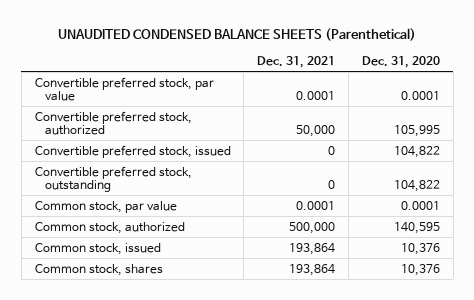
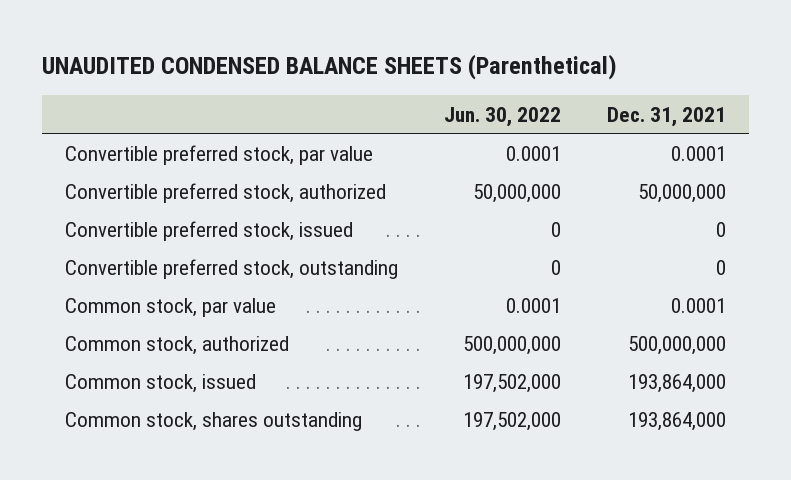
[361,55,440,68] Dec. 31, 2020 -> none
none -> [444,106,562,127] Jun. 30, 2022
[296,125,336,138] 50,000 -> [638,183,727,203] 50,000,000
[289,221,336,234] 500,000 -> [628,335,727,355] 500,000,000
[289,242,336,255] 193,864 -> [628,373,727,393] 193,864,000
[34,263,163,276] Common stock, shares -> [64,411,362,431] Common stock, shares outstanding
[289,263,336,276] 193,864 -> [628,411,727,431] 193,864,000

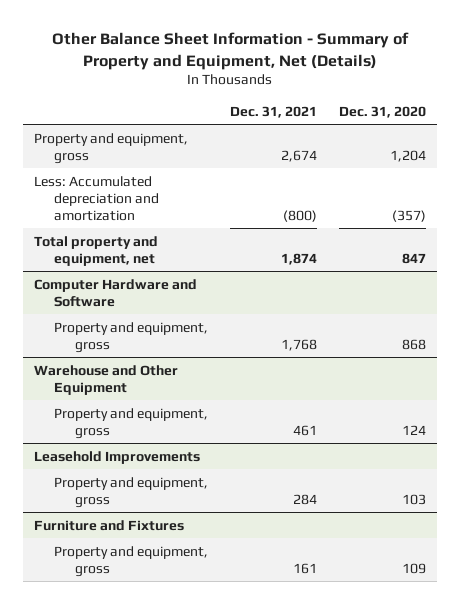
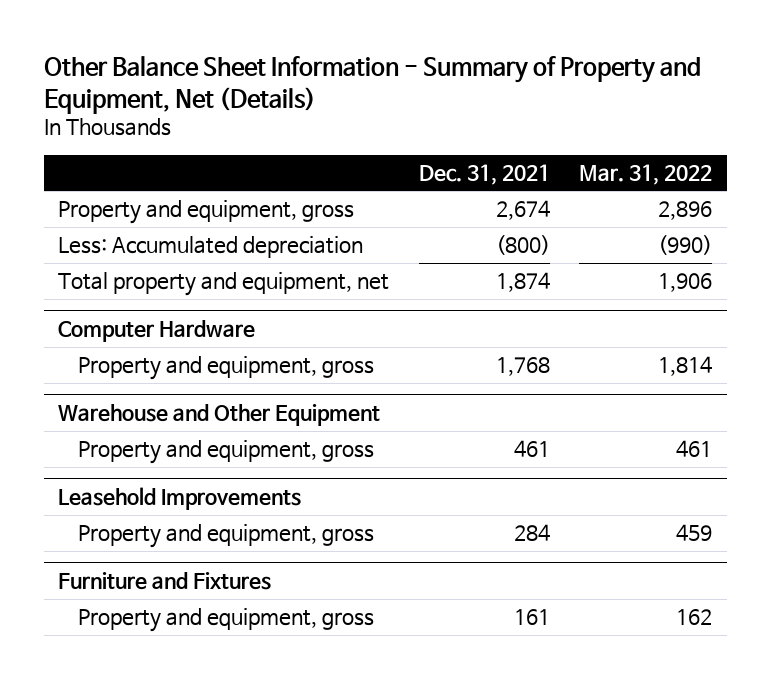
[339,105,427,118] Dec. 31, 2020 -> none
none -> [578,163,712,185] Mar. 31, 2022
[33,175,160,221] Less: Accumulated depreciation and amortization -> [58,236,364,259] Less: Accumulated depreciation
[33,278,197,307] Computer Hardware and Software -> [58,320,256,343] Computer Hardware

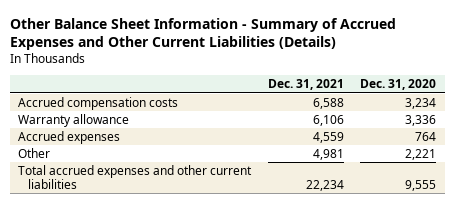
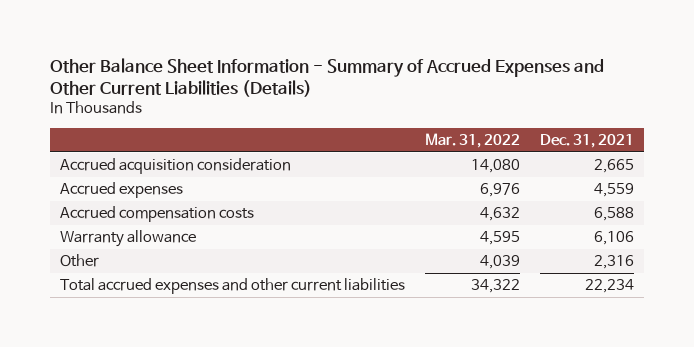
[360,79,437,91] Dec. 31, 2020 -> none
none -> [424,132,520,148] Mar. 31, 2022
none -> [59,158,291,175] Accrued acquisition consideration
[18,130,121,144] Accrued expenses -> [59,182,183,199] Accrued expenses
[312,148,344,160] 4,981 -> [594,255,635,270] 2,316

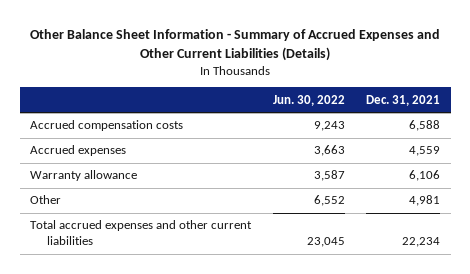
[424,132,520,148] Mar. 31, 2022 -> none
none -> [272,94,345,106] Jun. 30, 2022
[59,158,291,175] Accrued acquisition consideration -> none
[59,182,183,199] Accrued expenses -> [30,145,127,157] Accrued expenses
[594,255,635,270] 2,316 -> [408,195,440,207] 4,981

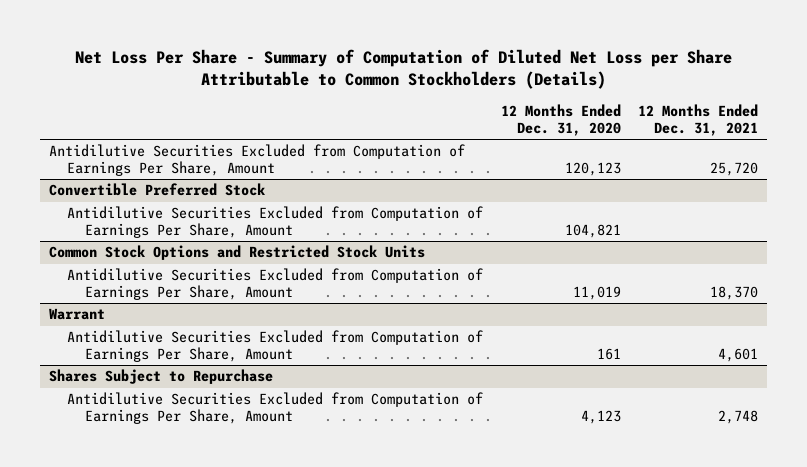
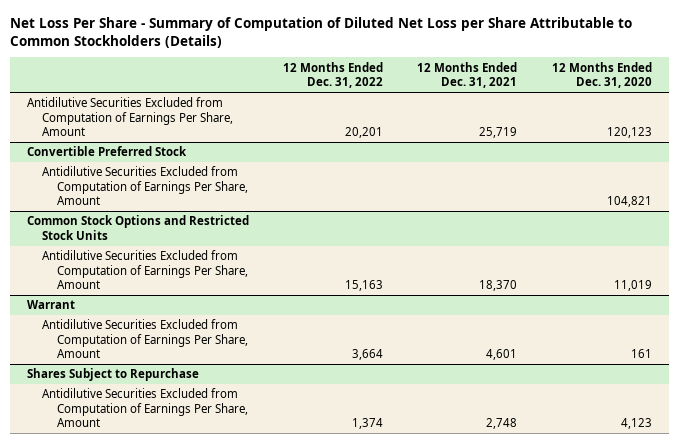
none -> [283,61,384,89] 12 Months Ended Dec. 31, 2022
[710,162,759,177] 25,720 -> [479,126,518,138] 25,719

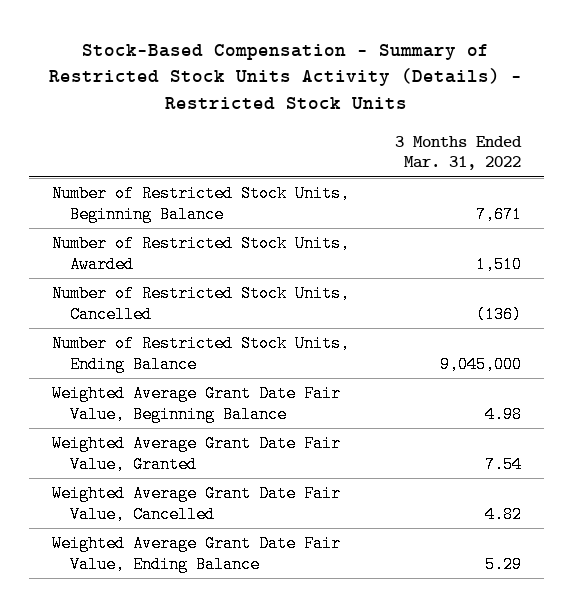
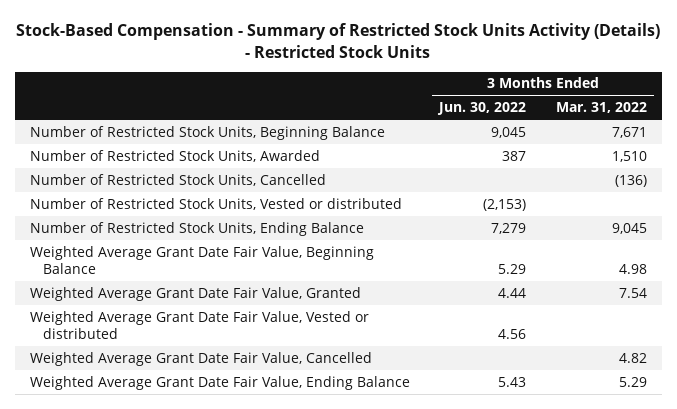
none -> [437,102,527,116] Jun. 30, 2022
none -> [29,197,402,210] Number of Restricted Stock Units, Vested or distributed
[439,355,522,373] 9,045,000 -> [612,222,648,234] 9,045
none -> [29,310,369,339] Weighted Average Grant Date Fair Value, Vested or distributed

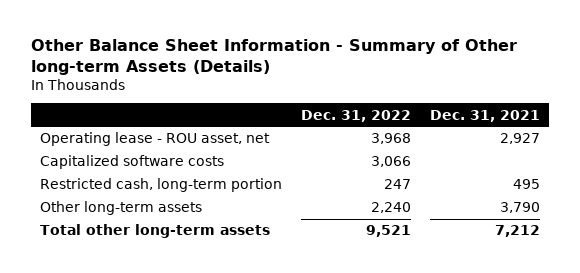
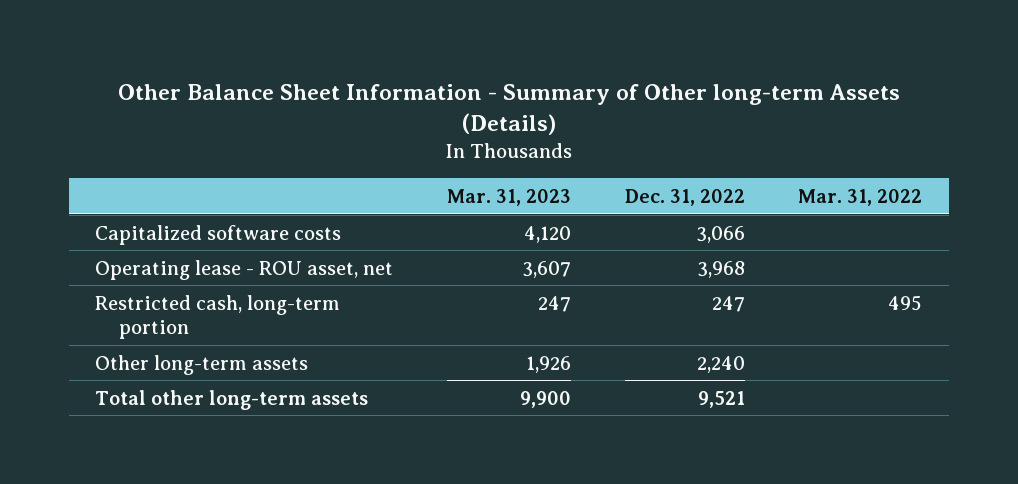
[429,109,540,122] Dec. 31, 2021 -> none
none -> [446,189,571,207] Mar. 31, 2023
none -> [798,189,923,207] Mar. 31, 2022
[40,132,271,147] Operating lease - ROU asset, net -> [95,259,394,280] Operating lease - ROU asset, net

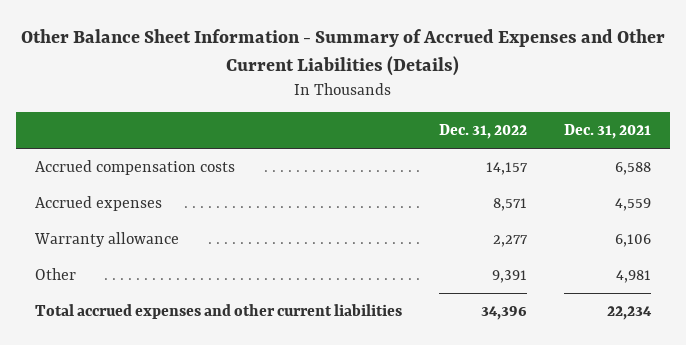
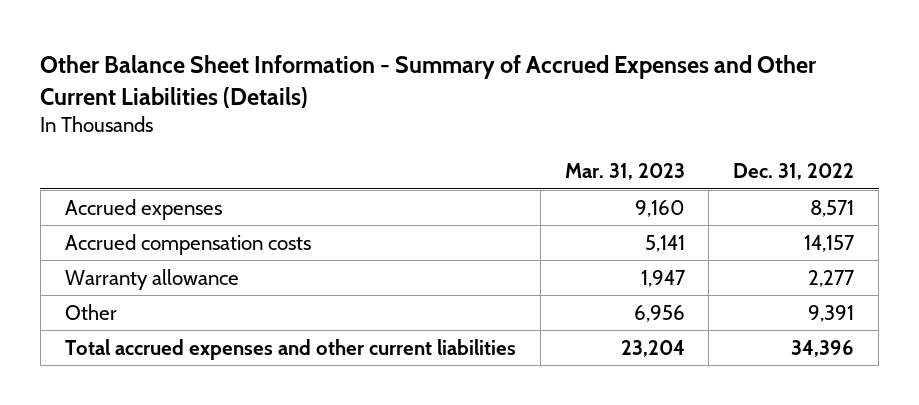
[563,124,651,140] Dec. 31, 2021 -> none
none -> [564,163,685,181] Mar. 31, 2023
[34,160,235,176] Accrued compensation costs -> [64,233,311,255] Accrued compensation costs

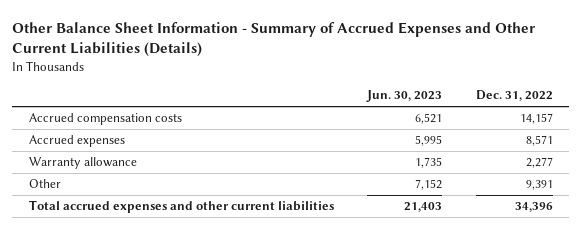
[564,163,685,181] Mar. 31, 2023 -> none
none -> [366,90,443,103] Jun. 30, 2023
[64,198,222,220] Accrued expenses -> [28,135,125,148] Accrued expenses

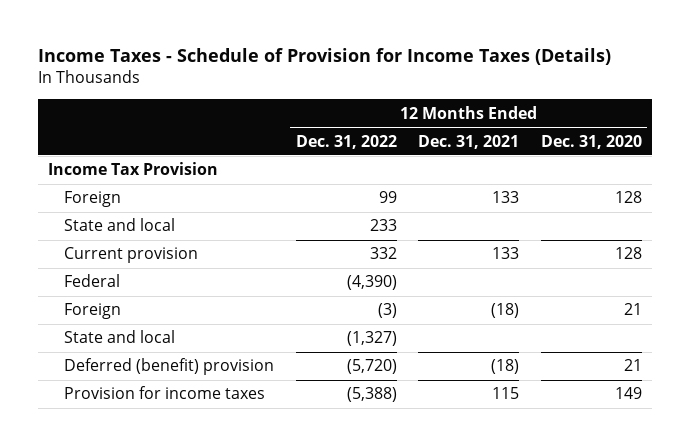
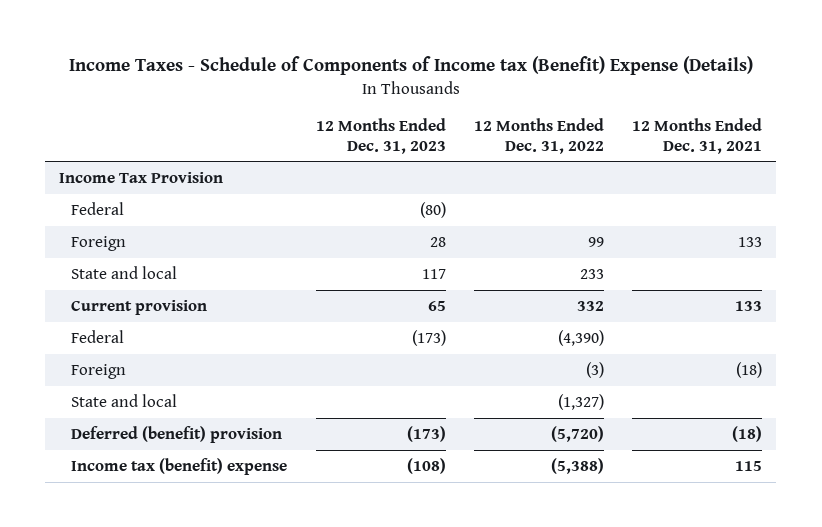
[37,48,611,66] Income Taxes - Schedule of Provision for Income Taxes (Details) -> [68,56,753,76] Income Taxes - Schedule of Components of Income tax (Benefit) Expense (Details)
[540,134,642,149] Dec. 31, 2020 -> none
none -> [315,118,446,154] 12 Months Ended Dec. 31, 2023
none -> [71,202,125,216] Federal
[64,386,266,400] Provision for income taxes -> [71,458,288,476] Income tax (benefit) expense

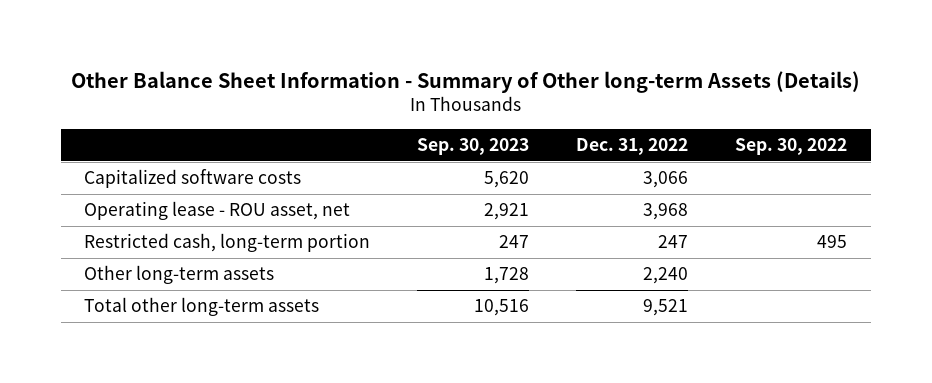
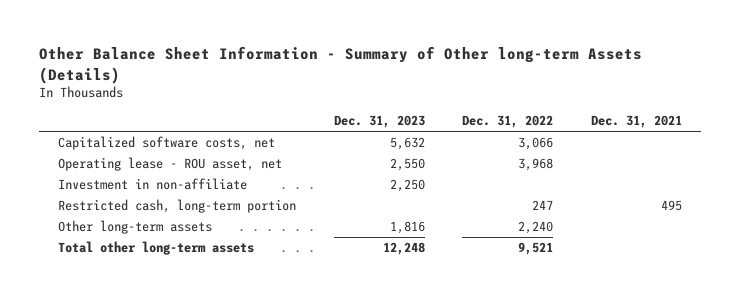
[417,138,530,156] Sep. 30, 2023 -> none
[735,138,848,156] Sep. 30, 2022 -> none
none -> [333,115,425,129] Dec. 31, 2023
none -> [591,115,683,129] Dec. 31, 2021
[84,169,302,189] Capitalized software costs -> [58,136,276,151] Capitalized software costs, net
none -> [58,178,248,191] Investment in non-affiliate

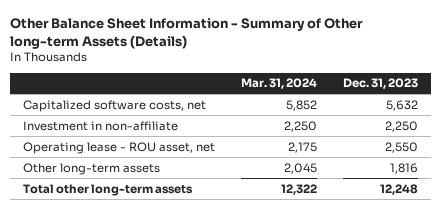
[462,115,554,129] Dec. 31, 2022 -> none
[591,115,683,129] Dec. 31, 2021 -> none
none -> [240,78,317,90] Mar. 31, 2024
[58,199,297,214] Restricted cash, long-term portion -> none
[58,157,283,172] Operating lease - ROU asset, net -> [23,141,216,154] Operating lease - ROU asset, net

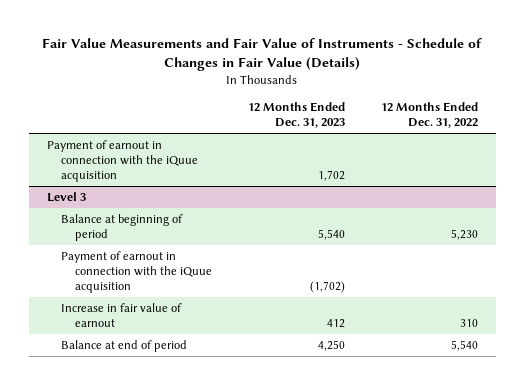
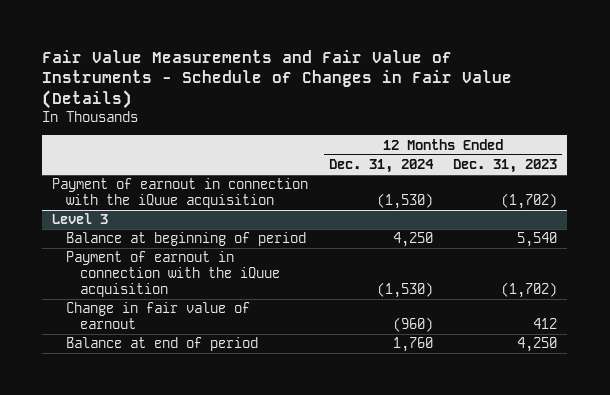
[381,102,479,129] 12 Months Ended Dec. 31, 2022 -> none
none -> [328,159,434,174] Dec. 31, 2024
[318,170,346,182] 1,702 -> [501,193,558,210] (1,702)
[61,302,183,328] Increase in fair value of earnout -> [66,302,251,330] Change in fair value of earnout

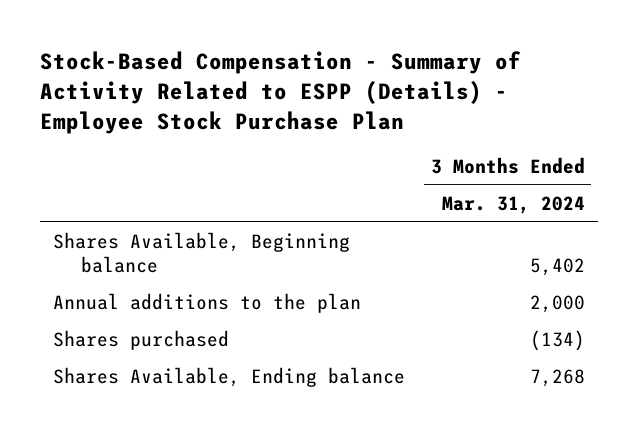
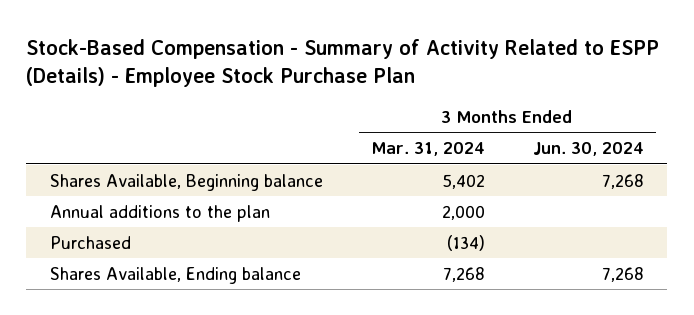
none -> [532,142,644,157] Jun. 30, 2024
[52,330,229,351] Shares purchased -> [50,235,132,249] Purchased

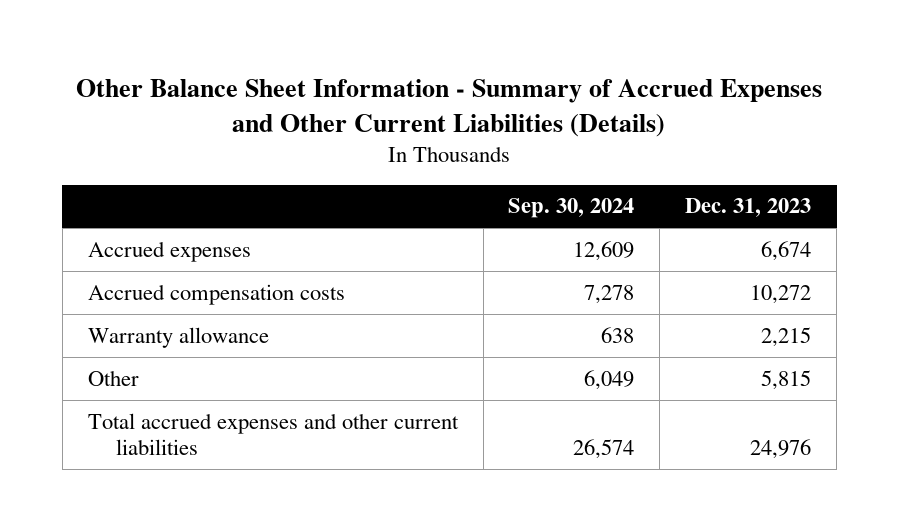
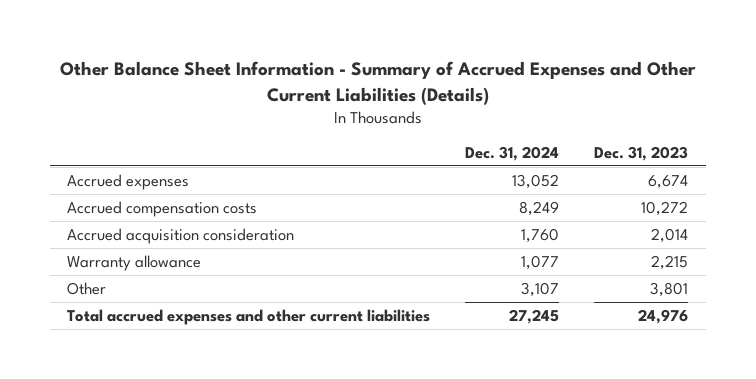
[508,198,635,219] Sep. 30, 2024 -> none
none -> [465,146,560,162] Dec. 31, 2024
none -> [67,227,295,244] Accrued acquisition consideration
[761,369,812,390] 5,815 -> [650,281,689,297] 3,801

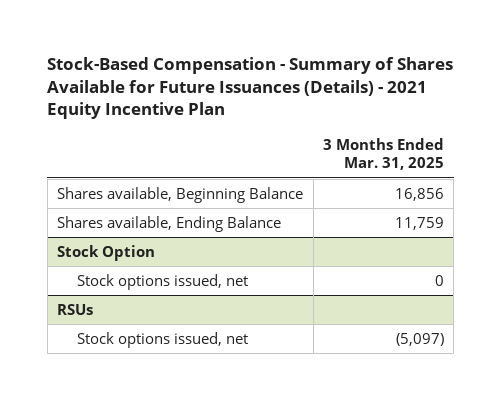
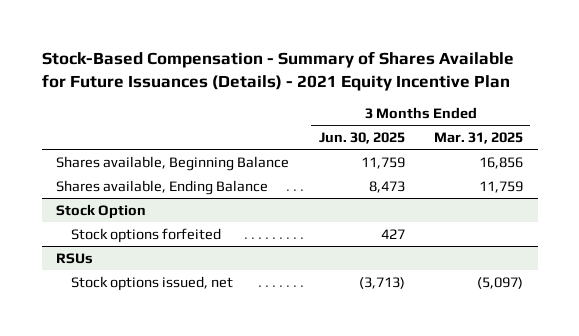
none -> [318,131,405,144] Jun. 30, 2025
[76,273,248,290] Stock options issued, net -> none
none -> [71,227,222,243] Stock options forfeited

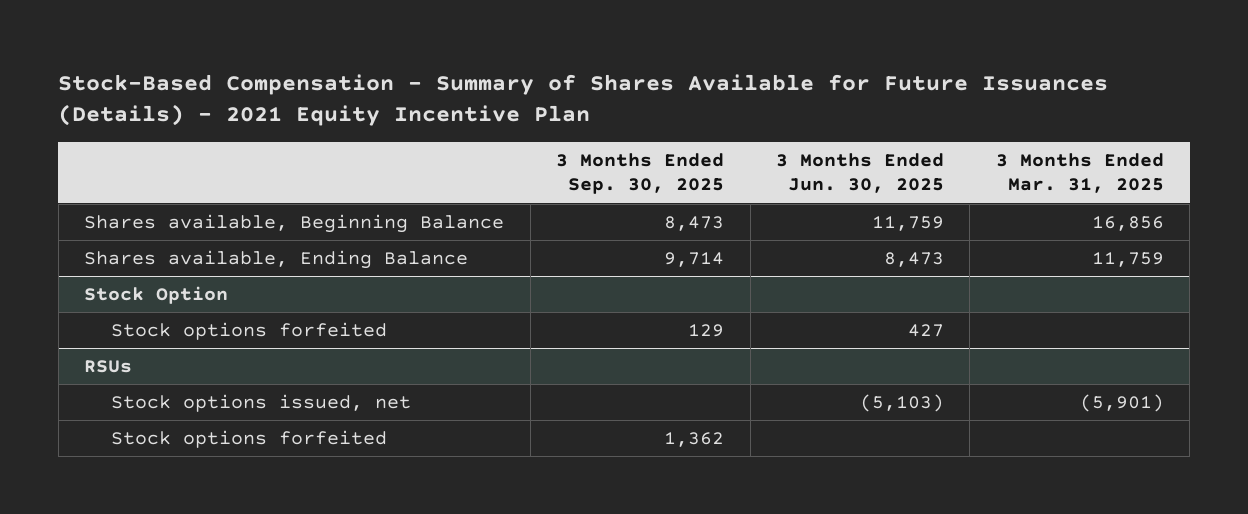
none -> [556,152,725,195] 3 Months Ended Sep. 30, 2025
[358,276,405,289] (3,713) -> [859,394,944,413] (5,103)
[477,276,524,289] (5,097) -> [1079,394,1164,413] (5,901)
none -> [111,430,388,449] Stock options forfeited

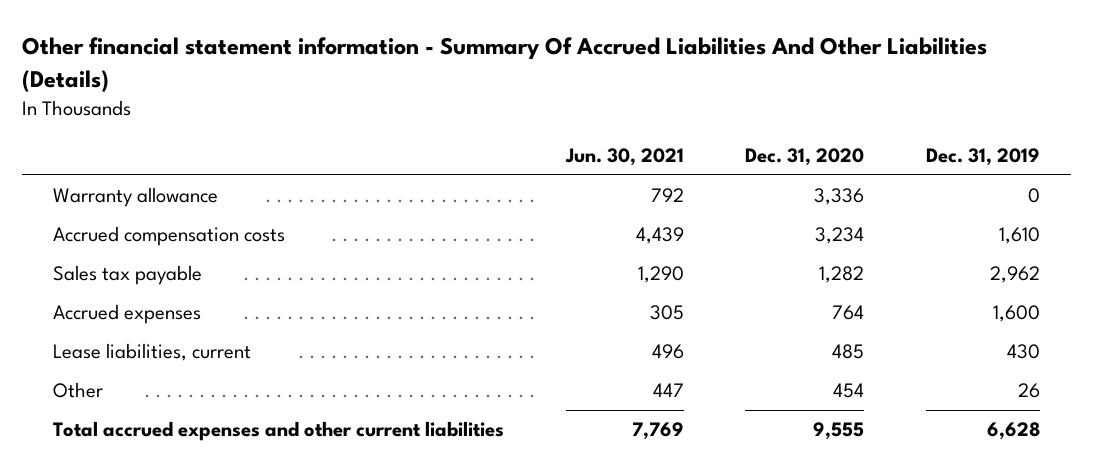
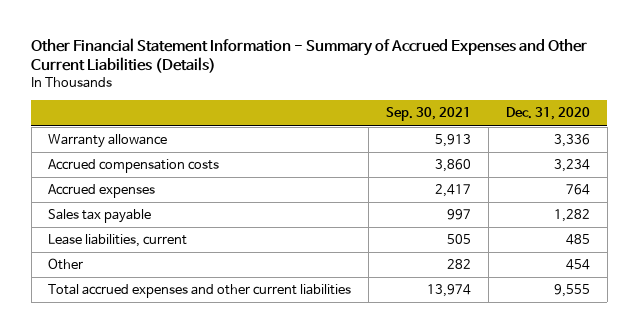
[22,37,988,92] Other financial statement information - Summary Of Accrued Liabilities And Other Liabilities (Details) -> [31,37,588,74] Other Financial Statement Information - Summary of Accrued Expenses and Other Current Liabilities (Details)
[564,147,684,166] Jun. 30, 2021 -> none
[926,147,1041,166] Dec. 31, 2019 -> none
none -> [386,107,472,122] Sep. 30, 2021
[53,265,203,286] Sales tax payable -> [48,209,152,224] Sales tax payable

